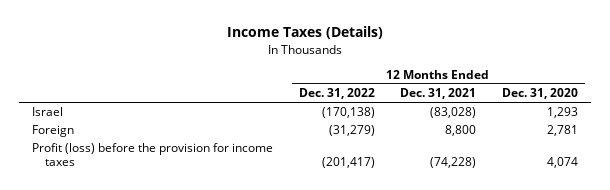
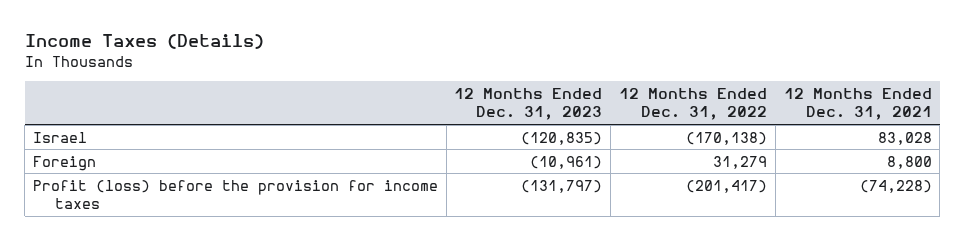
[502,88,579,100] Dec. 31, 2020 -> none
none -> [454,87,603,121] 12 Months Ended Dec. 31, 2023
[430,107,477,119] (83,028) -> [877,131,932,145] 83,028
[328,125,375,137] (31,279) -> [713,155,768,169] 31,279

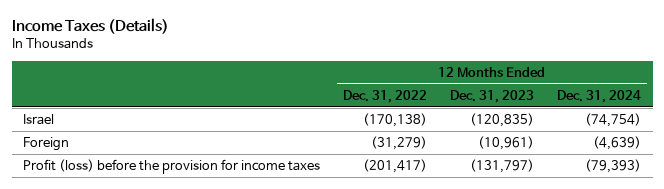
[783,87,932,121] 12 Months Ended Dec. 31, 2021 -> none
none -> [557,89,642,103] Dec. 31, 2024
[713,155,768,169] 31,279 -> [371,135,428,150] (31,279)

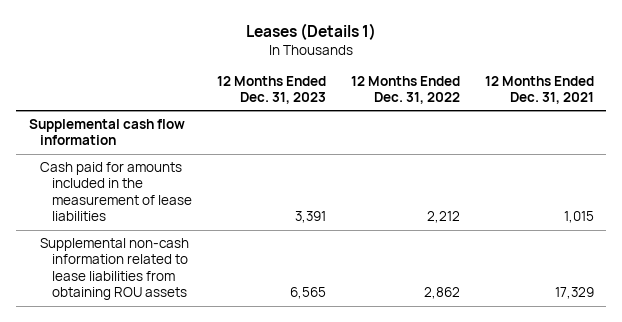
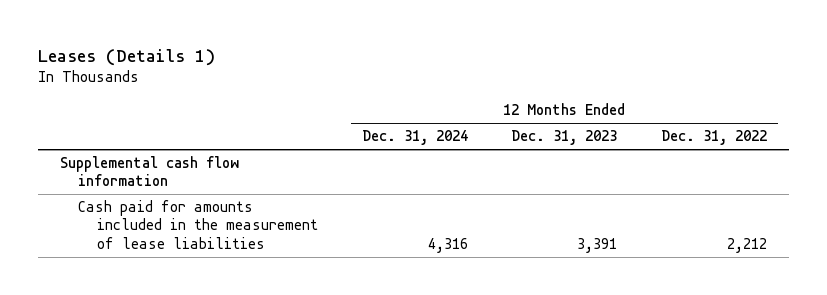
[484,75,594,105] 12 Months Ended Dec. 31, 2021 -> none
none -> [361,130,468,146] Dec. 31, 2024
[40,237,190,301] Supplemental non-cash information related to lease liabilities from obtaining ROU assets -> none

